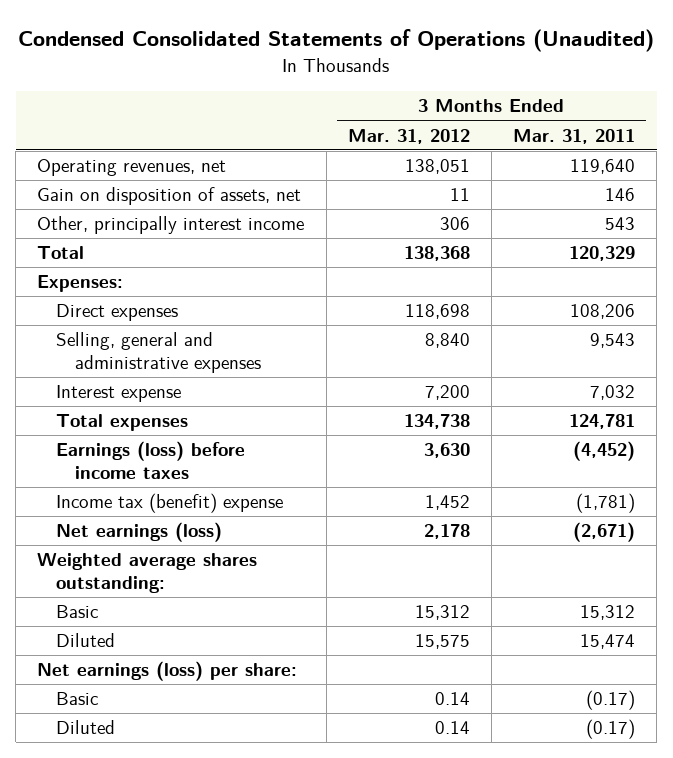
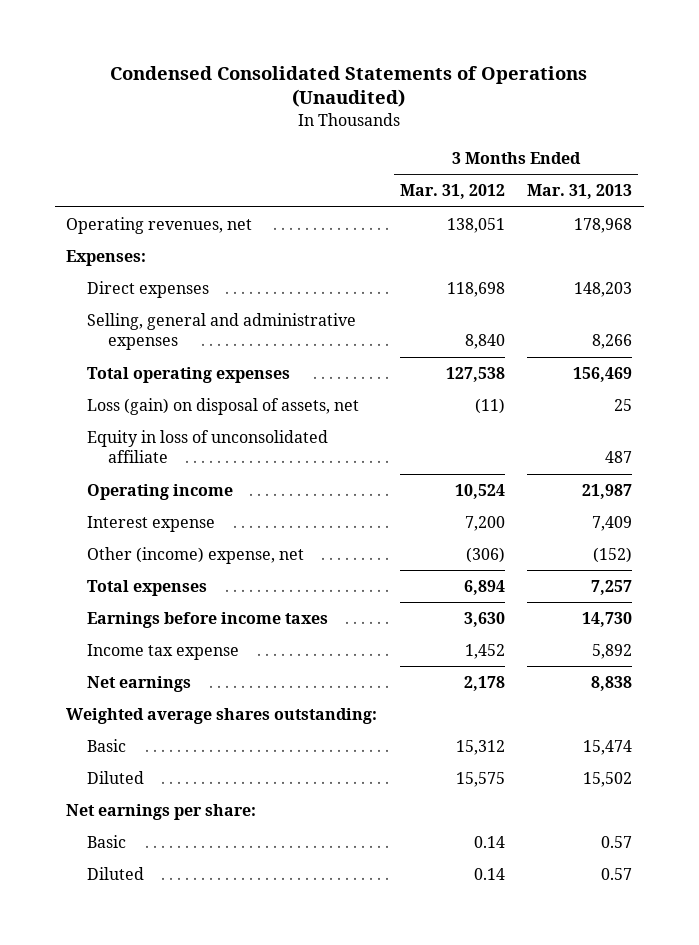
[513,128,636,144] Mar. 31, 2011 -> none
none -> [527,184,633,200] Mar. 31, 2013
[37,187,302,206] Gain on disposition of assets, net -> none
[37,216,305,235] Other, principally interest income -> none
[37,246,85,260] Total -> none
none -> [87,366,291,383] Total operating expenses
none -> [87,397,360,415] Loss (gain) on disposal of assets, net
none -> [87,429,329,464] Equity in loss of unconsolidated affiliate
none -> [87,483,234,500] Operating income
none -> [87,546,305,564] Other (income) expense, net
[403,414,470,430] 134,738 -> [463,579,505,595] 6,894
[56,441,246,480] Earnings (loss) before income taxes -> [87,611,329,628] Earnings before income taxes
[56,493,284,514] Income tax (benefit) expense -> [87,643,240,660] Income tax expense
[56,522,223,543] Net earnings (loss) -> [87,675,192,692] Net earnings
[37,661,298,682] Net earnings (loss) per share: -> [66,803,257,820] Net earnings per share:

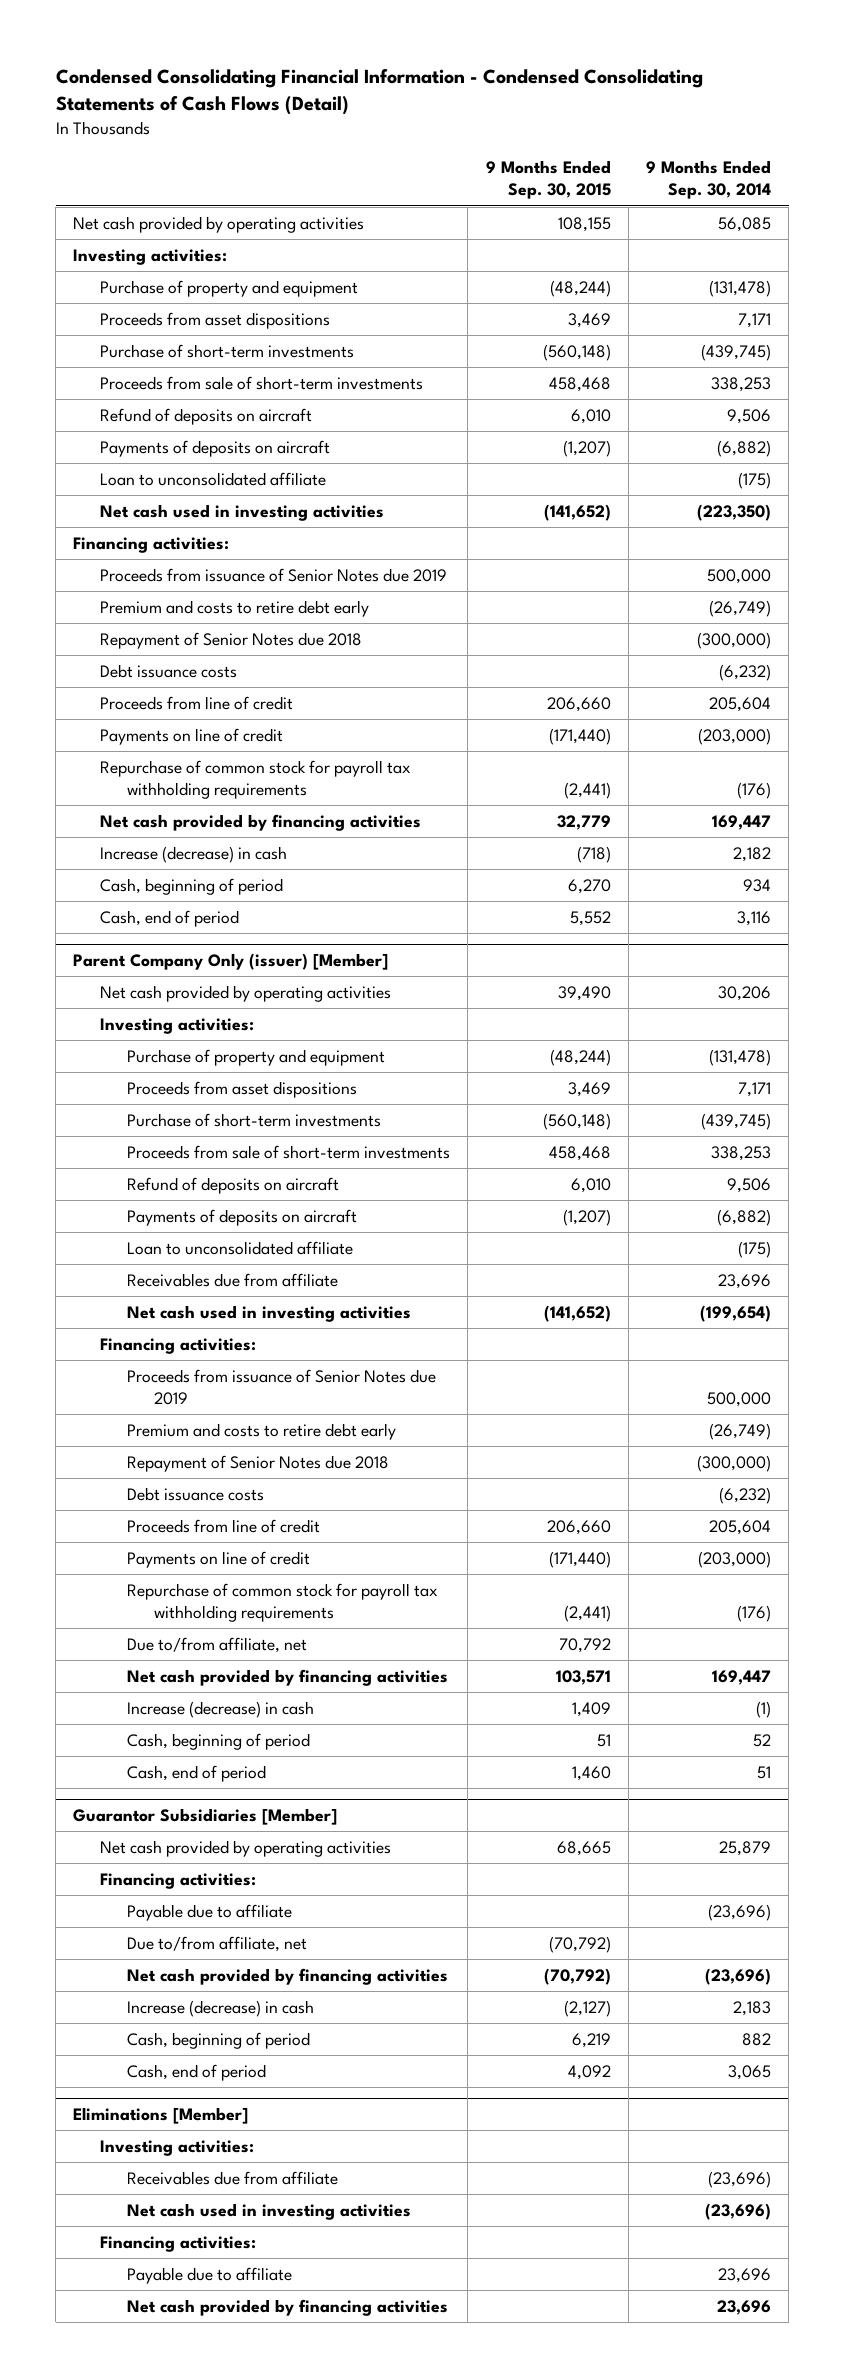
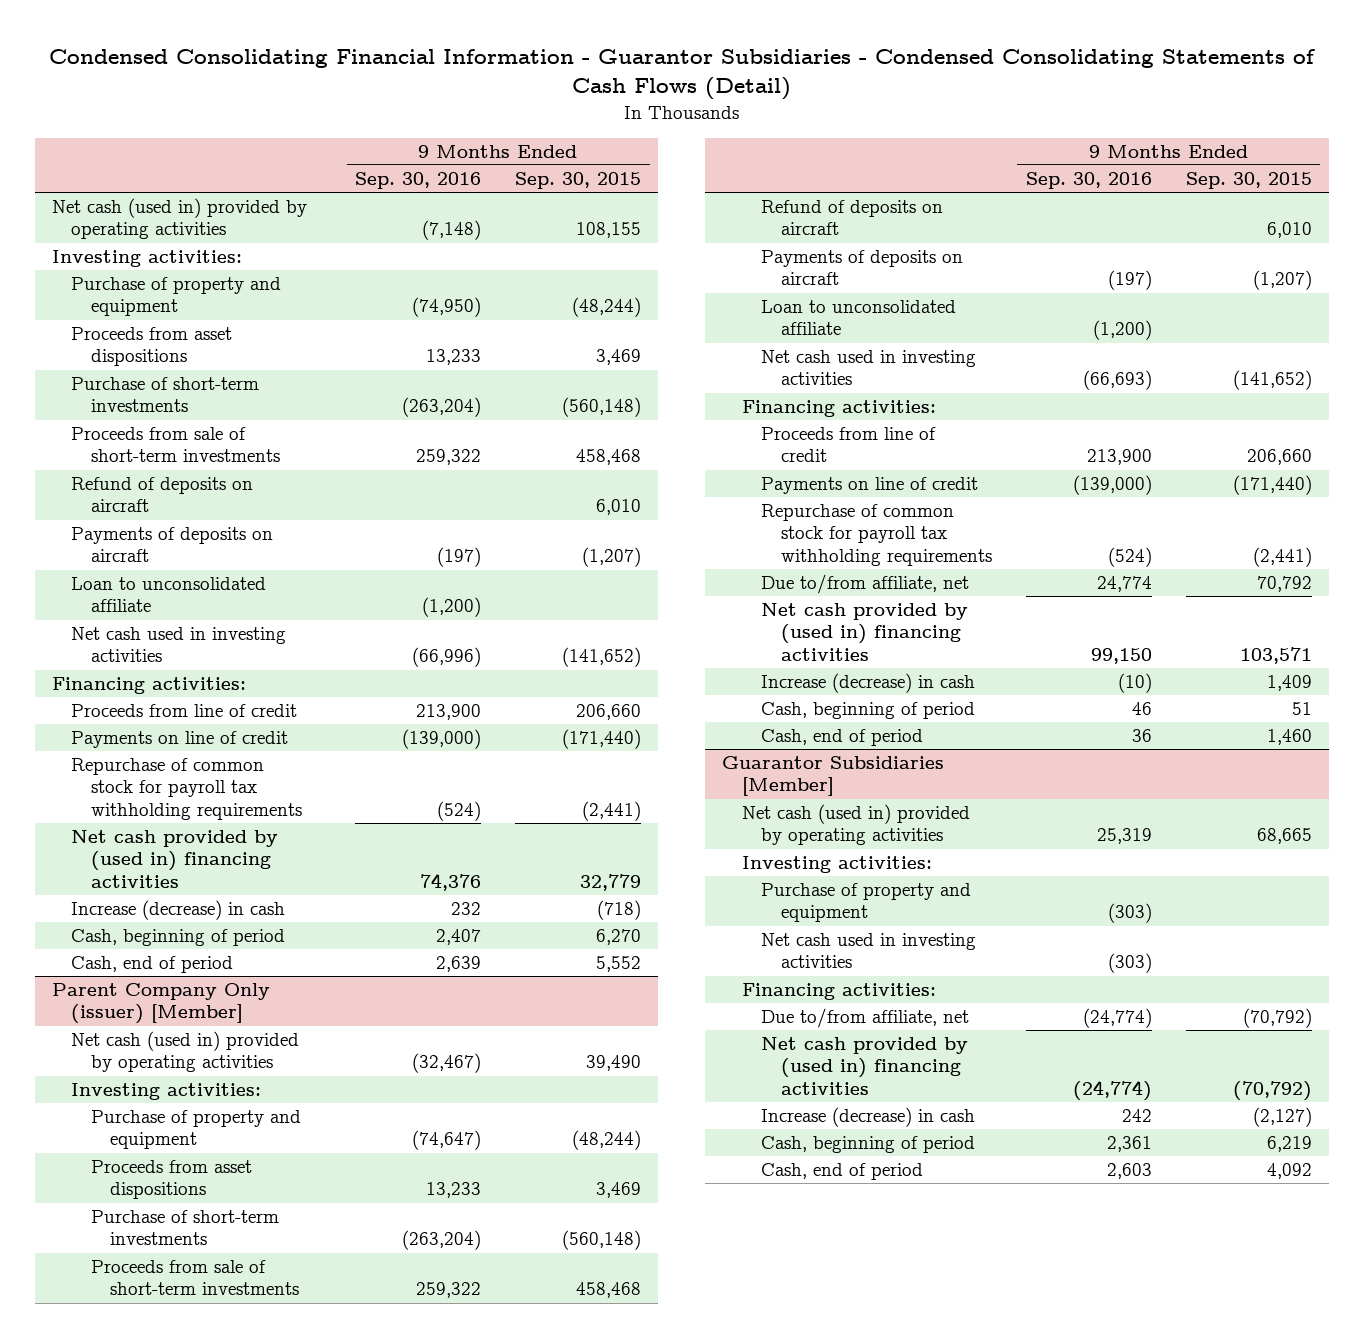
[55,69,703,116] Condensed Consolidating Financial Information - Condensed Consolidating Statements of Cash Flows (Detail) -> [48,49,1315,101] Condensed Consolidating Financial Information - Guarantor Subsidiaries - Condensed Consolidating Statements of Cash Flows (Detail)
[645,160,771,200] 9 Months Ended Sep. 30, 2014 -> none
none -> [355,172,482,190] Sep. 30, 2016
[73,215,365,233] Net cash provided by operating activities -> [51,198,307,240] Net cash (used in) provided by operating activities
[100,567,448,582] Proceeds from issuance of Senior Notes due 2019 -> none
[100,599,370,617] Premium and costs to retire debt early -> none
[100,631,363,649] Repayment of Senior Notes due 2018 -> none
[100,663,238,678] Debt issuance costs -> none
[100,813,422,831] Net cash provided by financing activities -> [71,830,279,888] Net cash provided by (used in) financing activities
[100,984,392,1002] Net cash provided by operating activities -> [71,1031,300,1073] Net cash (used in) provided by operating activities
[127,1272,339,1287] Receivables due from affiliate -> none
[127,1368,437,1405] Proceeds from issuance of Senior Notes due 2019 -> none
[127,1422,397,1440] Premium and costs to retire debt early -> none
[127,1454,390,1472] Repayment of Senior Notes due 2018 -> none
[127,1486,265,1501] Debt issuance costs -> none
[127,1668,449,1686] Net cash provided by financing activities -> [761,603,969,661] Net cash provided by (used in) financing activities
[100,1839,392,1857] Net cash provided by operating activities -> [741,804,970,846] Net cash (used in) provided by operating activities
none -> [741,856,932,874] Investing activities:
none -> [761,883,972,923] Purchase of property and equipment
none -> [761,933,977,969] Net cash used in investing activities
[127,1903,293,1921] Payable due to affiliate -> none
[127,1967,449,1985] Net cash provided by financing activities -> [761,1037,969,1095] Net cash provided by (used in) financing activities
[73,2106,249,2124] Eliminations [Member] -> none
[100,2139,255,2156] Investing activities: -> none
[127,2170,339,2185] Receivables due from affiliate -> none
[127,2202,412,2220] Net cash used in investing activities -> none
[100,2235,257,2252] Financing activities: -> none
[127,2266,293,2284] Payable due to affiliate -> none
[127,2298,449,2316] Net cash provided by financing activities -> none

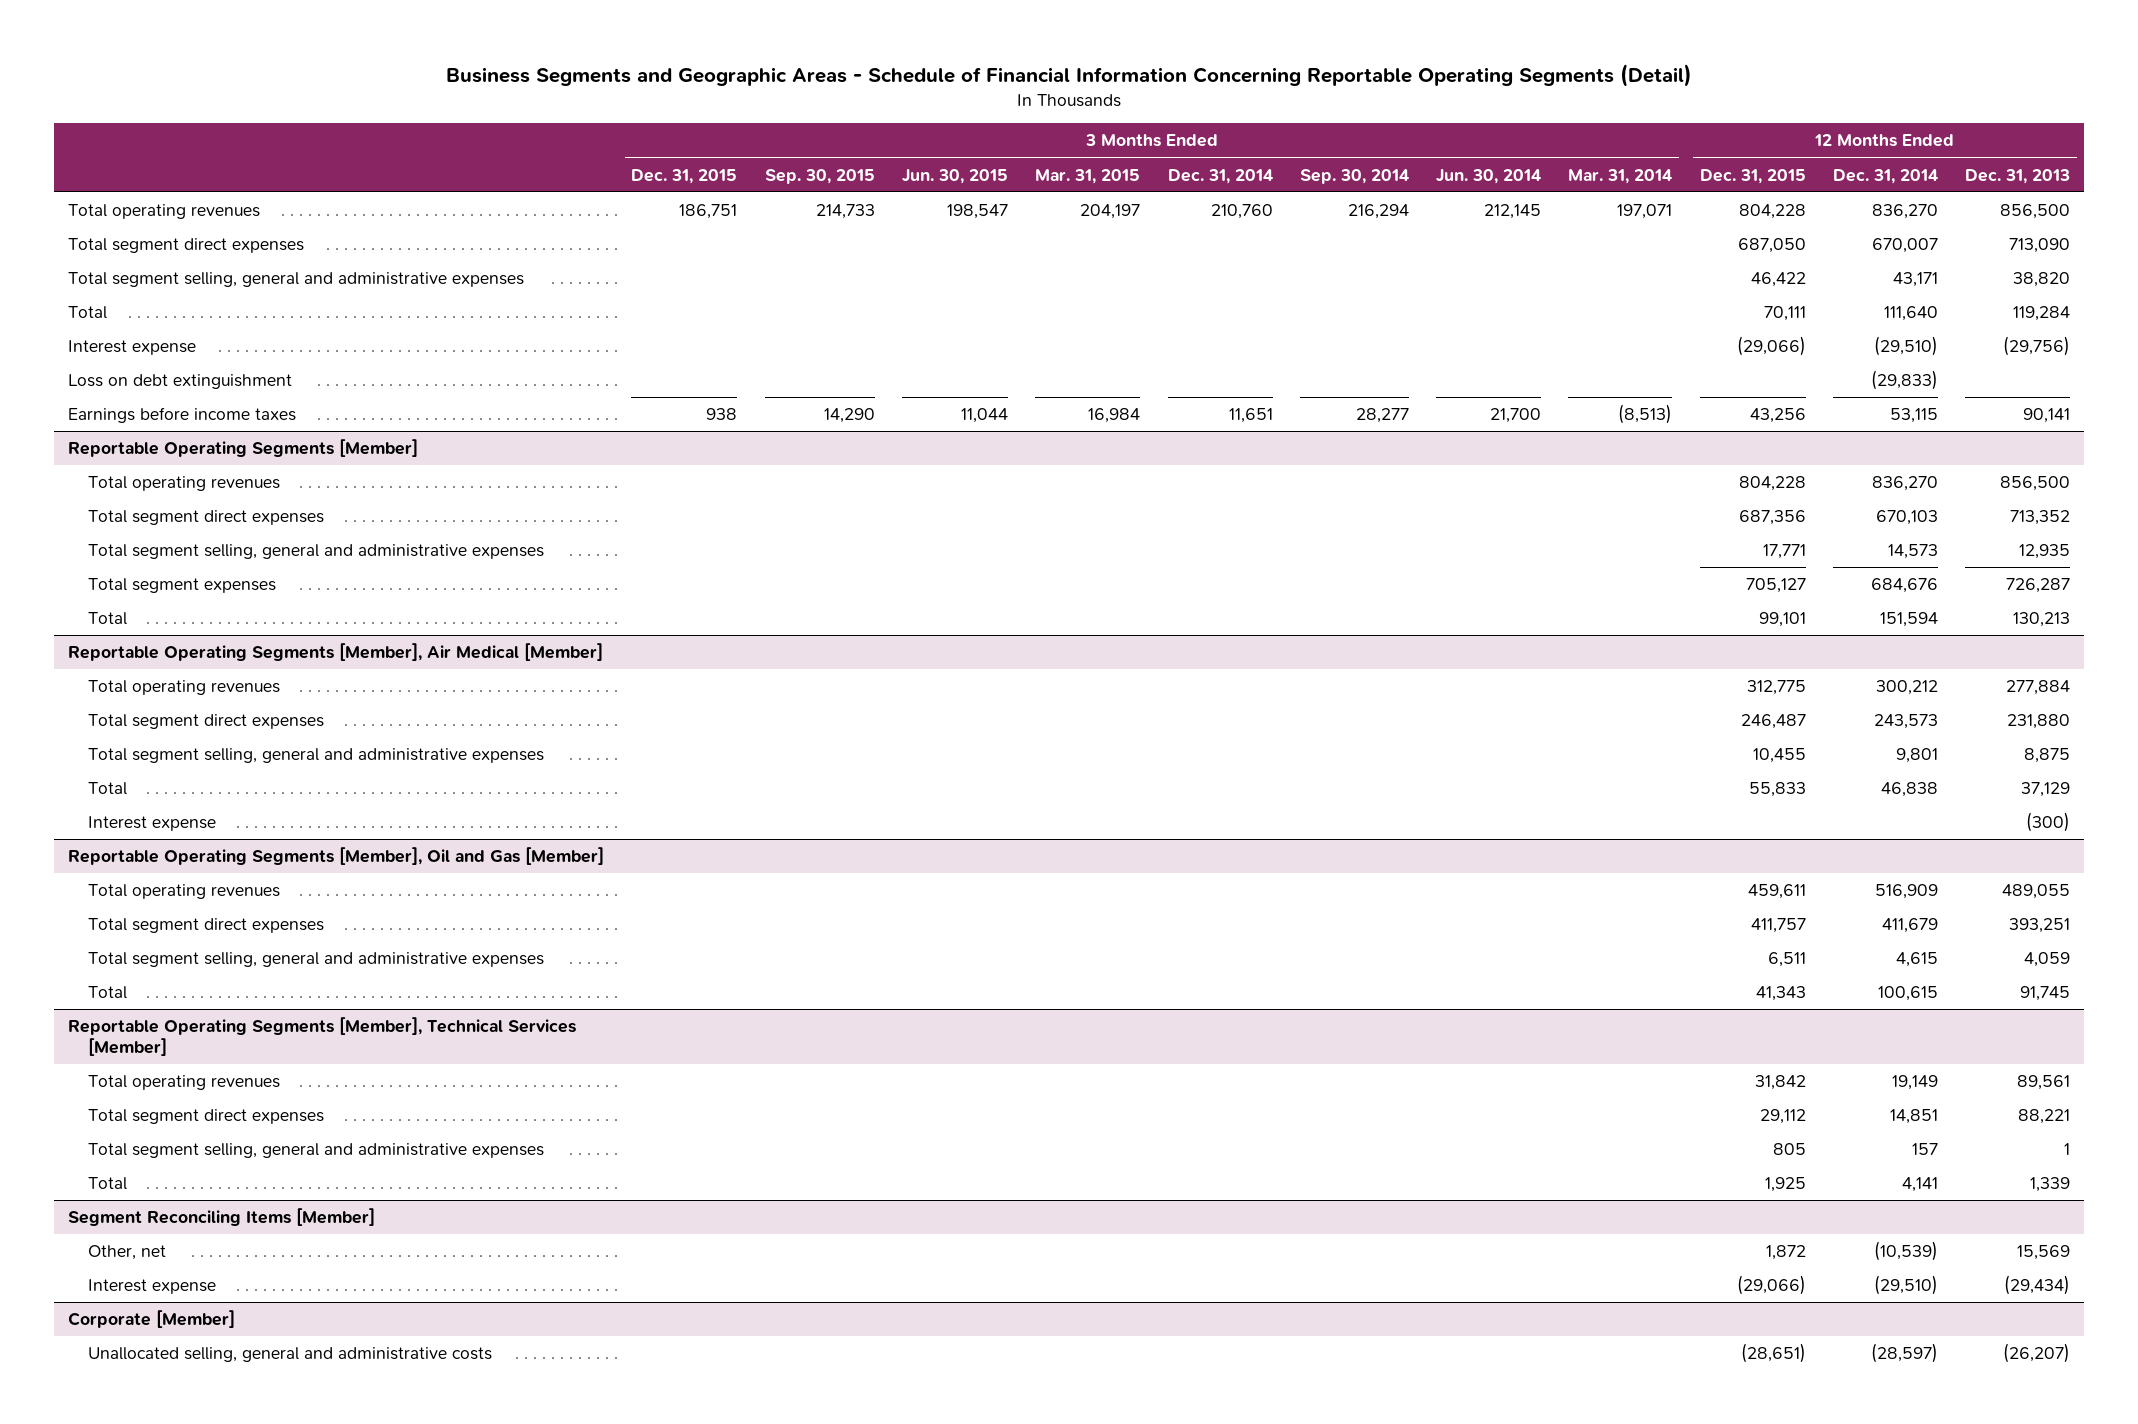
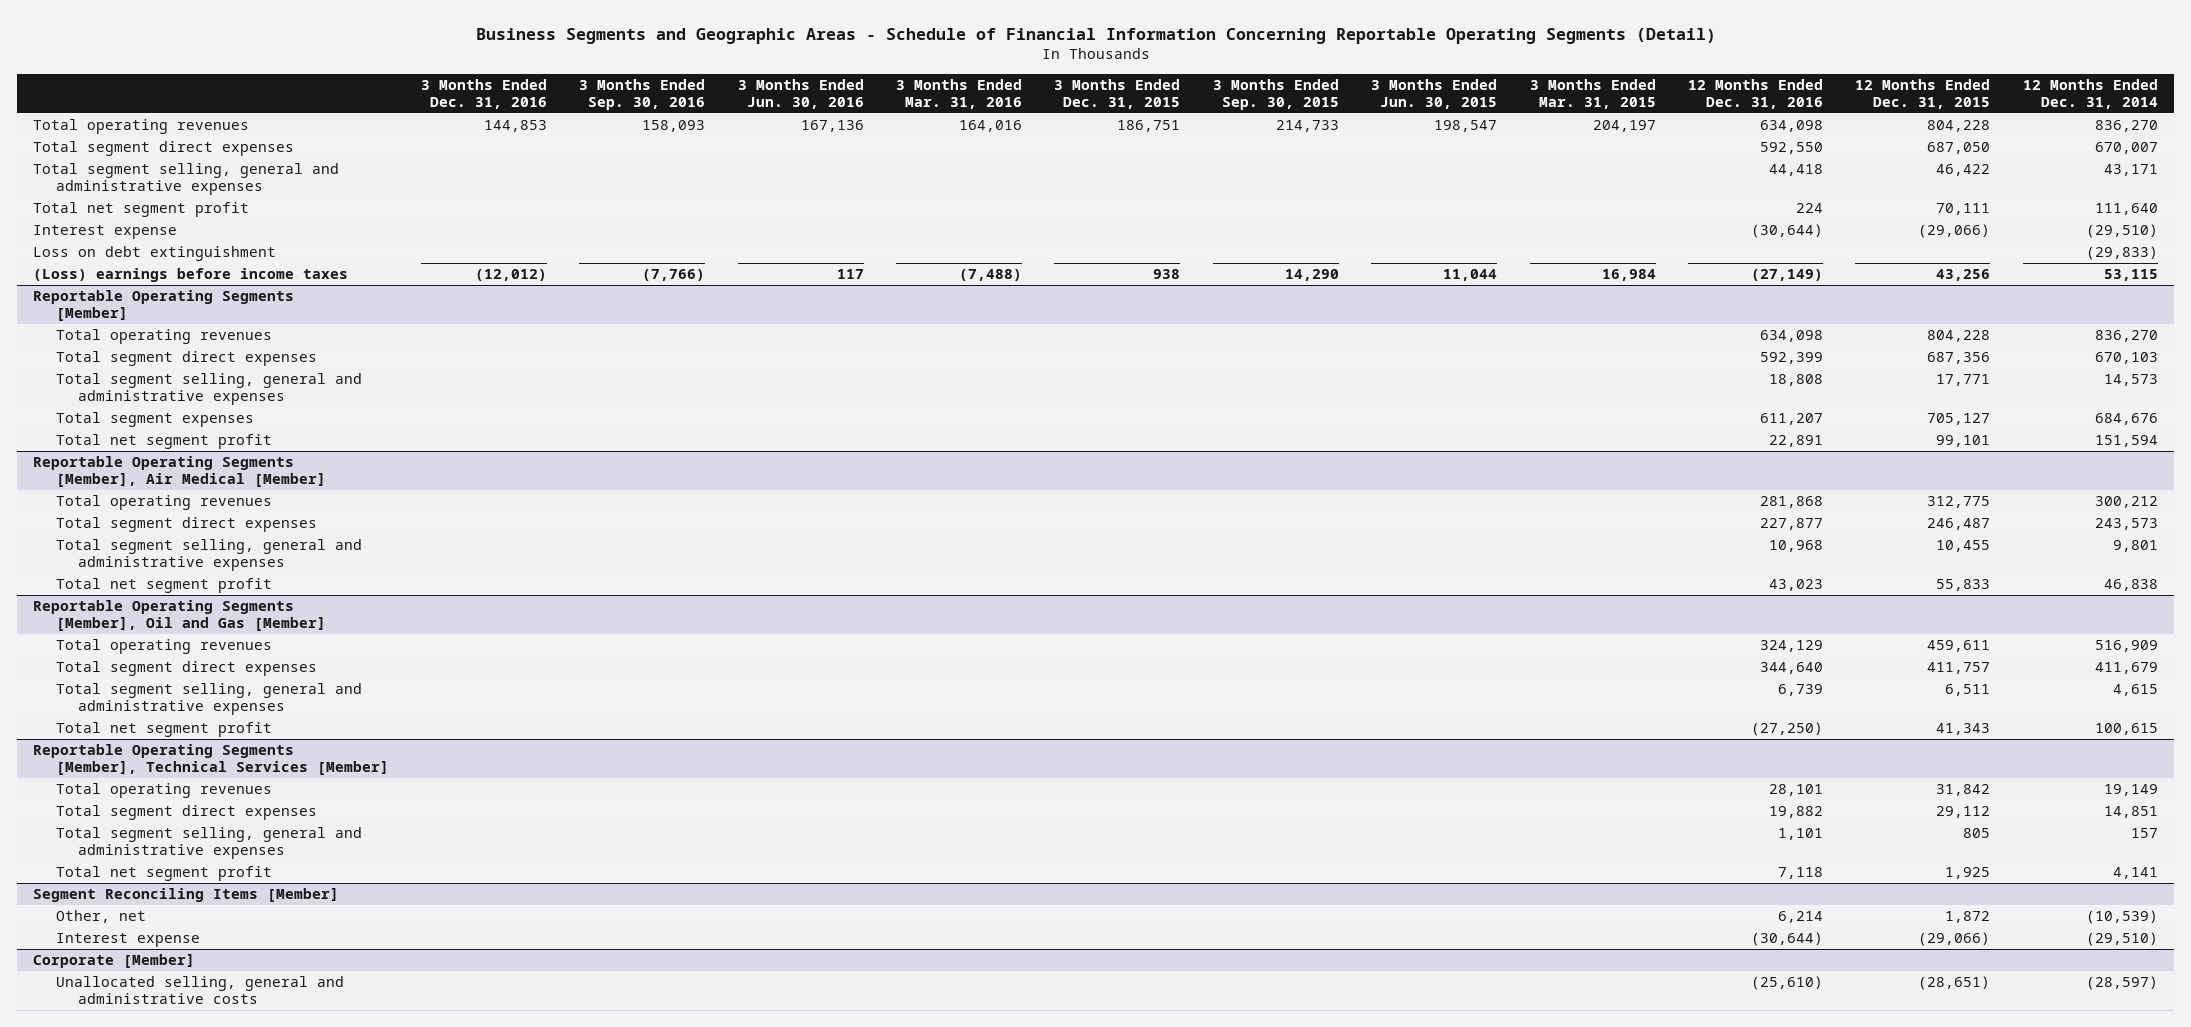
[1167,168,1273,184] Dec. 31, 2014 -> none
[1299,168,1409,184] Sep. 30, 2014 -> none
[1436,168,1542,184] Jun. 30, 2014 -> none
[1568,168,1673,184] Mar. 31, 2014 -> none
[1965,168,2071,184] Dec. 31, 2013 -> none
none -> [420,79,547,110] 3 Months Ended Dec. 31, 2016
none -> [579,79,706,111] 3 Months Ended Sep. 30, 2016
none -> [737,79,864,110] 3 Months Ended Jun. 30, 2016
none -> [896,79,1023,110] 3 Months Ended Mar. 31, 2016
none -> [1687,79,1823,110] 12 Months Ended Dec. 31, 2016
[68,306,108,320] Total -> [33,202,250,218] Total net segment profit
[68,407,297,424] Earnings before income taxes -> [33,268,349,283] (Loss) earnings before income taxes
[87,612,127,626] Total -> [55,434,272,450] Total net segment profit
[87,816,216,832] Interest expense -> none
[87,782,127,796] Total -> [55,578,272,594] Total net segment profit
[87,986,127,1000] Total -> [55,722,272,738] Total net segment profit
[87,1177,127,1191] Total -> [55,866,272,882] Total net segment profit

